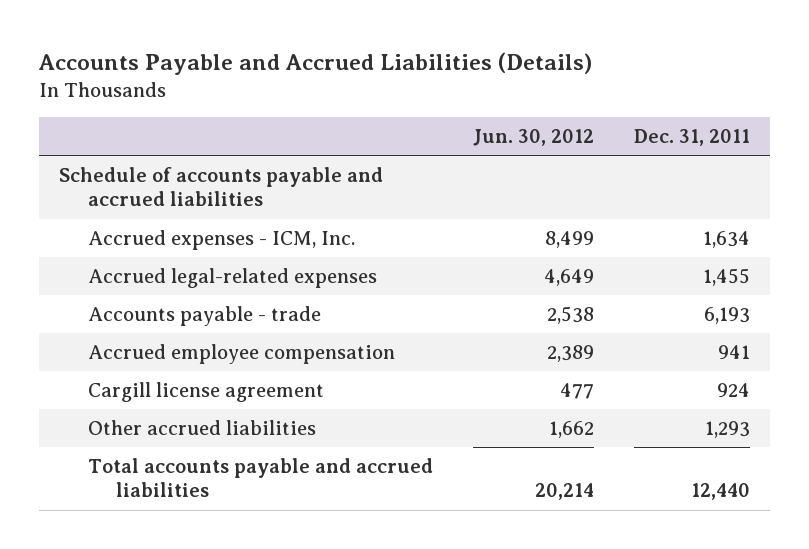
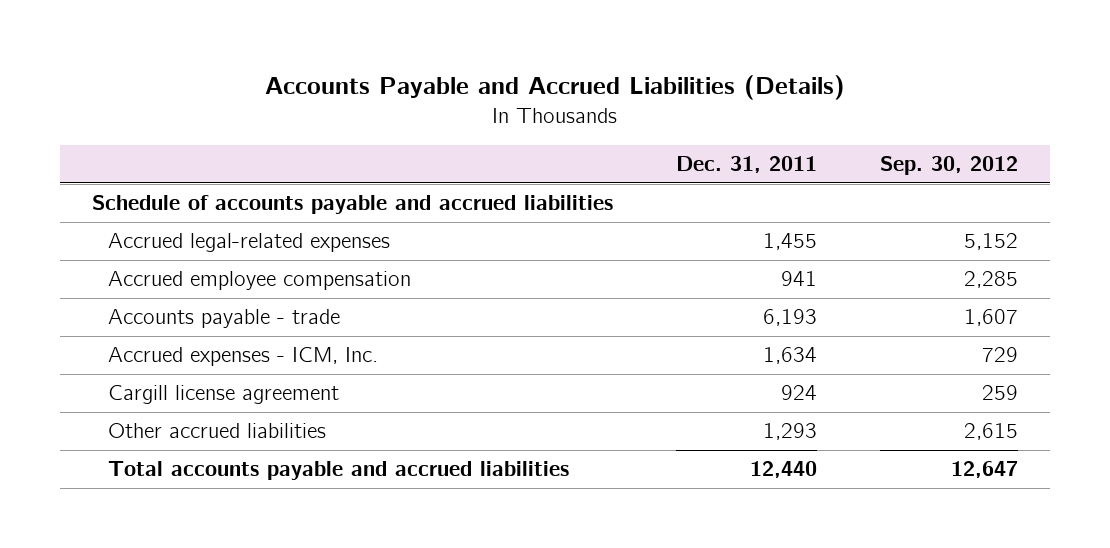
[472,129,594,147] Jun. 30, 2012 -> none
none -> [879,156,1018,176] Sep. 30, 2012
[87,306,321,327] Accounts payable - trade -> [107,309,340,329] Accounts payable - trade
[87,230,355,251] Accrued expenses - ICM, Inc. -> [107,347,378,367] Accrued expenses - ICM, Inc.

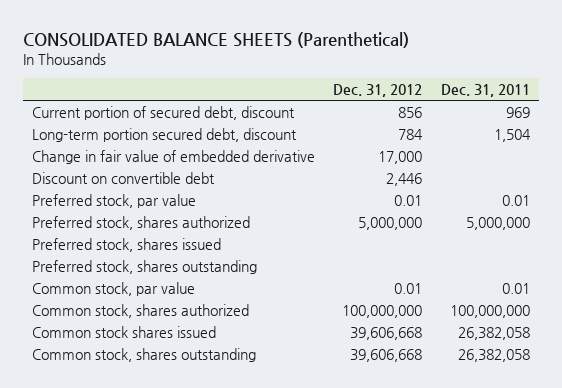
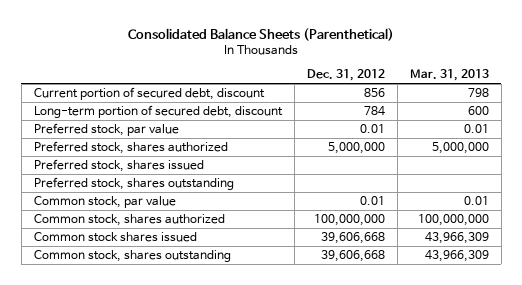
[22,31,409,48] CONSOLIDATED BALANCE SHEETS (Parenthetical) -> [128,27,395,41] Consolidated Balance Sheets (Parenthetical)
[440,84,530,98] Dec. 31, 2011 -> none
none -> [409,69,489,82] Mar. 31, 2013
[32,149,316,164] Change in fair value of embedded derivative -> none
[32,171,216,184] Discount on convertible debt -> none
[32,127,298,142] Long-term portion secured debt, discount -> [33,105,283,119] Long-term portion of secured debt, discount

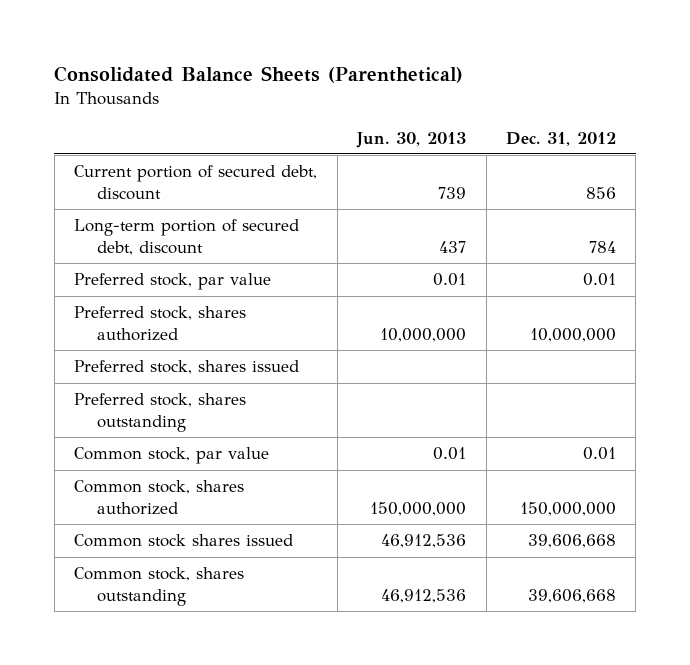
[409,69,489,82] Mar. 31, 2013 -> none
none -> [356,131,467,148] Jun. 30, 2013
[327,142,385,155] 5,000,000 -> [529,327,616,342] 10,000,000
[313,214,385,227] 100,000,000 -> [519,501,616,516] 150,000,000

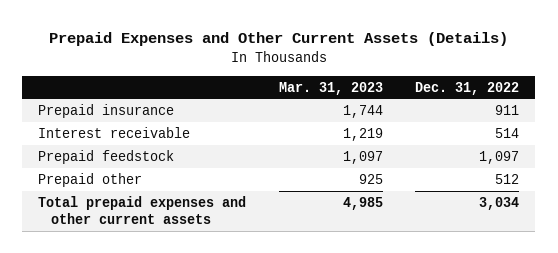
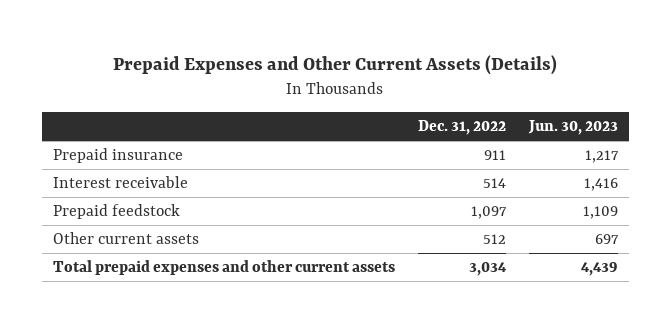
[278,81,383,95] Mar. 31, 2023 -> none
none -> [527,120,618,136] Jun. 30, 2023
[38,172,143,187] Prepaid other -> [52,232,199,245] Other current assets

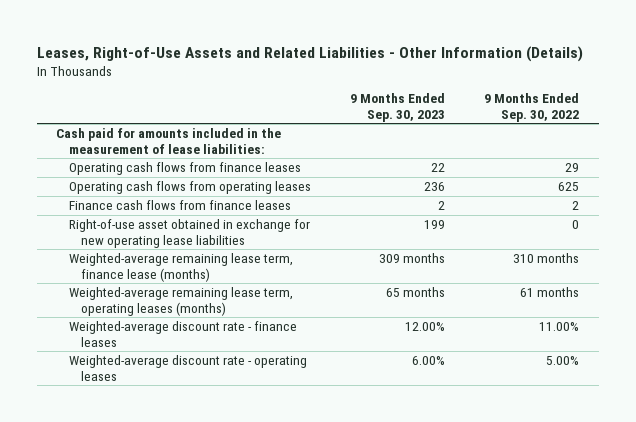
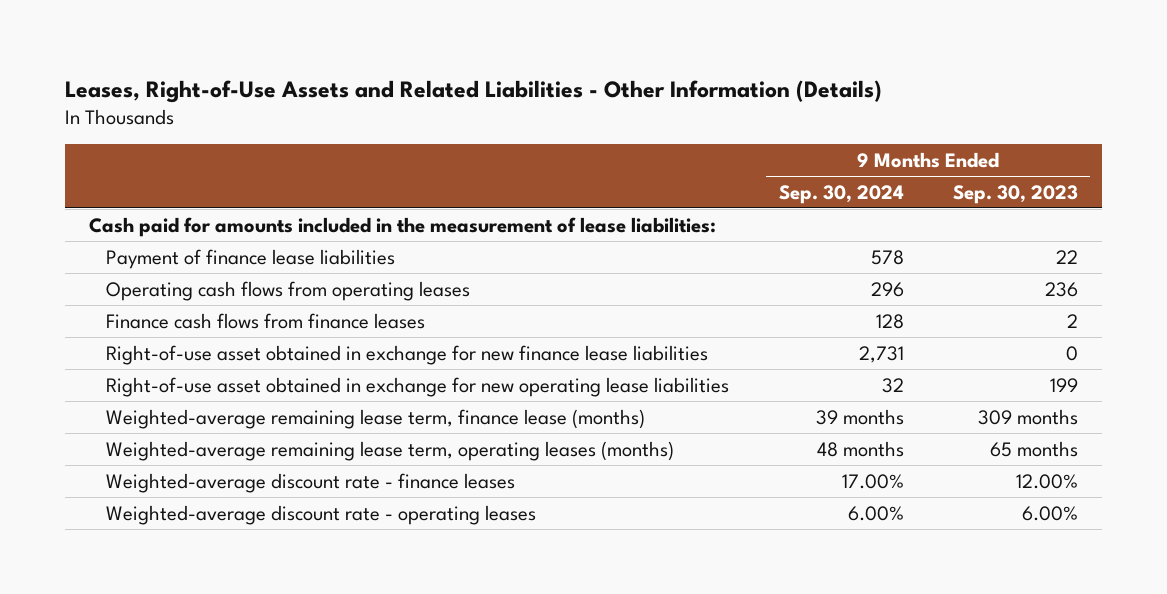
[484,93,580,122] 9 Months Ended Sep. 30, 2022 -> none
none -> [778,184,904,204] Sep. 30, 2024
[68,162,301,176] Operating cash flows from finance leases -> none
none -> [106,248,396,269] Payment of finance lease liabilities
none -> [106,344,709,365] Right-of-use asset obtained in exchange for new finance lease liabilities

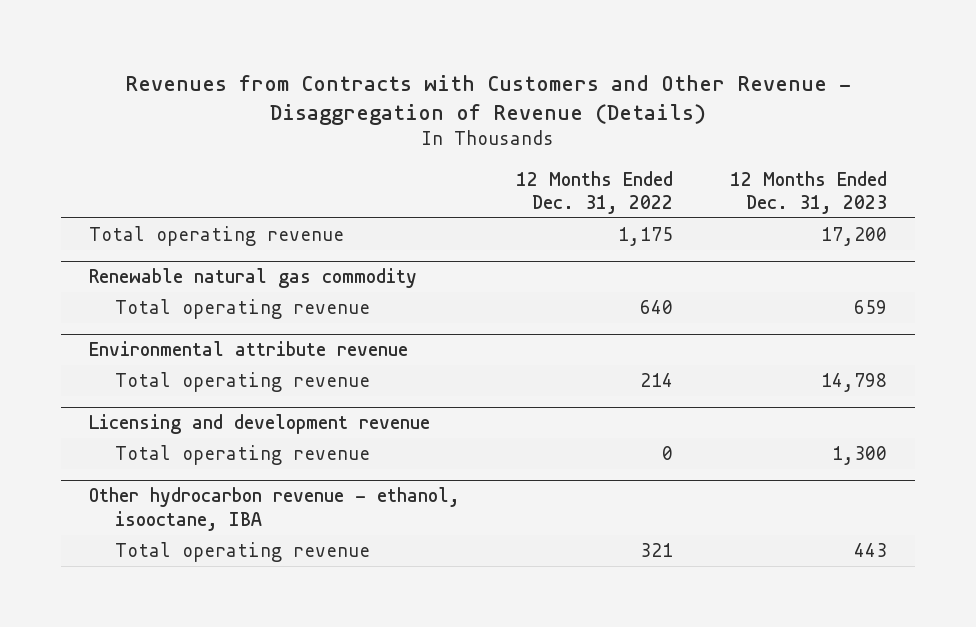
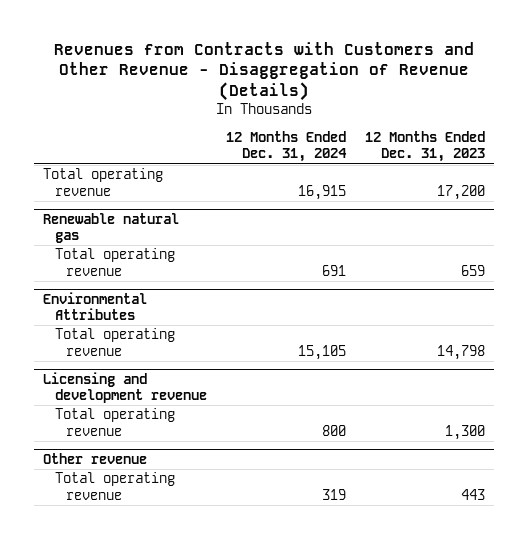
[516,170,674,214] 12 Months Ended Dec. 31, 2022 -> none
none -> [225,131,347,163] 12 Months Ended Dec. 31, 2024
[89,268,418,289] Renewable natural gas commodity -> [43,212,180,243] Renewable natural gas
[89,341,409,357] Environmental attribute revenue -> [43,291,148,320] Environmental Attributes
[89,487,461,531] Other hydrocarbon revenue - ethanol, isooctane, IBA -> none
none -> [43,452,148,464] Other revenue

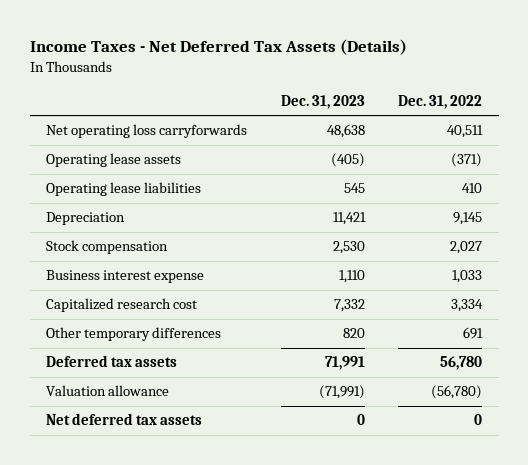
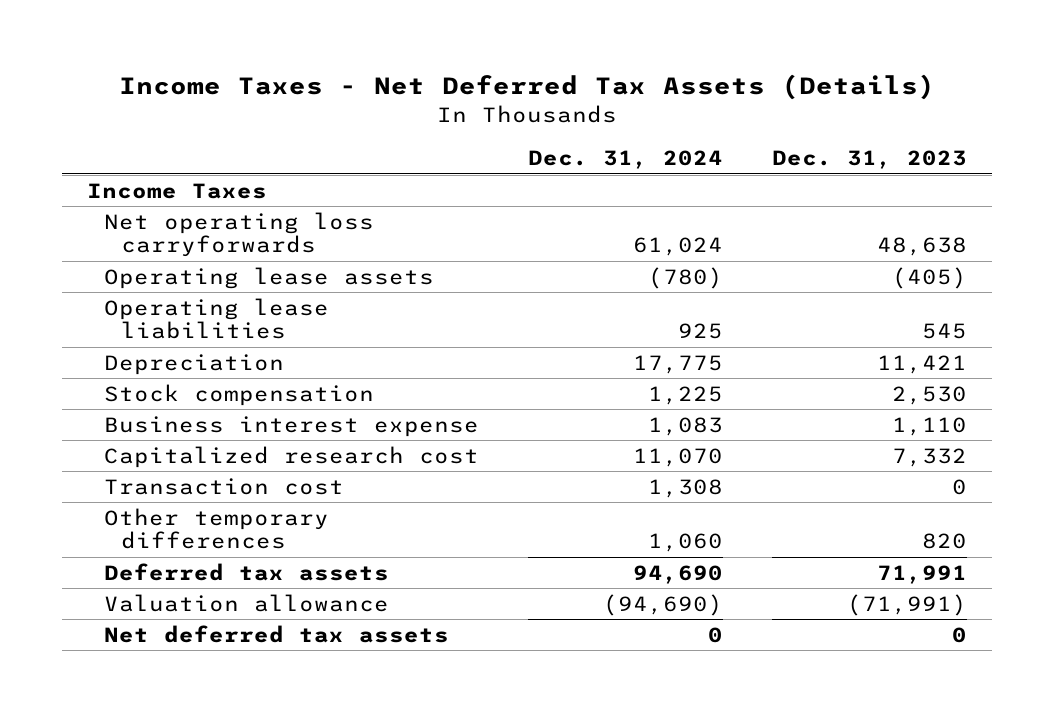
[397,94,482,109] Dec. 31, 2022 -> none
none -> [527,150,723,170] Dec. 31, 2024
none -> [86,182,267,199] Income Taxes
none -> [103,477,344,495] Transaction cost

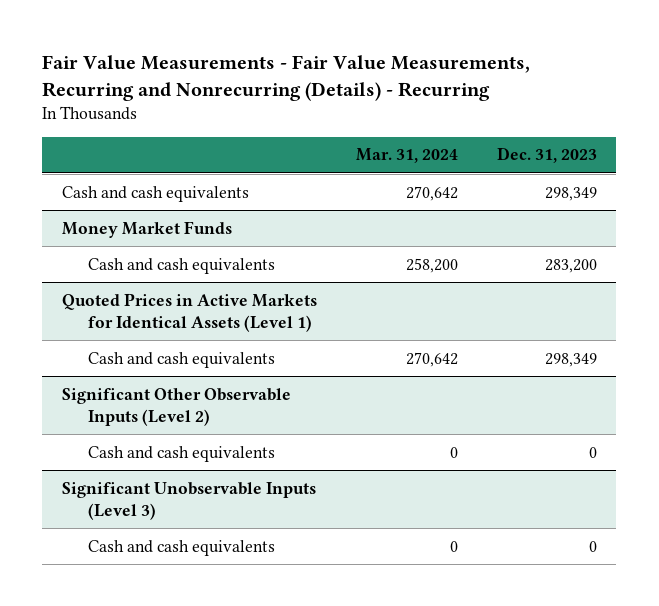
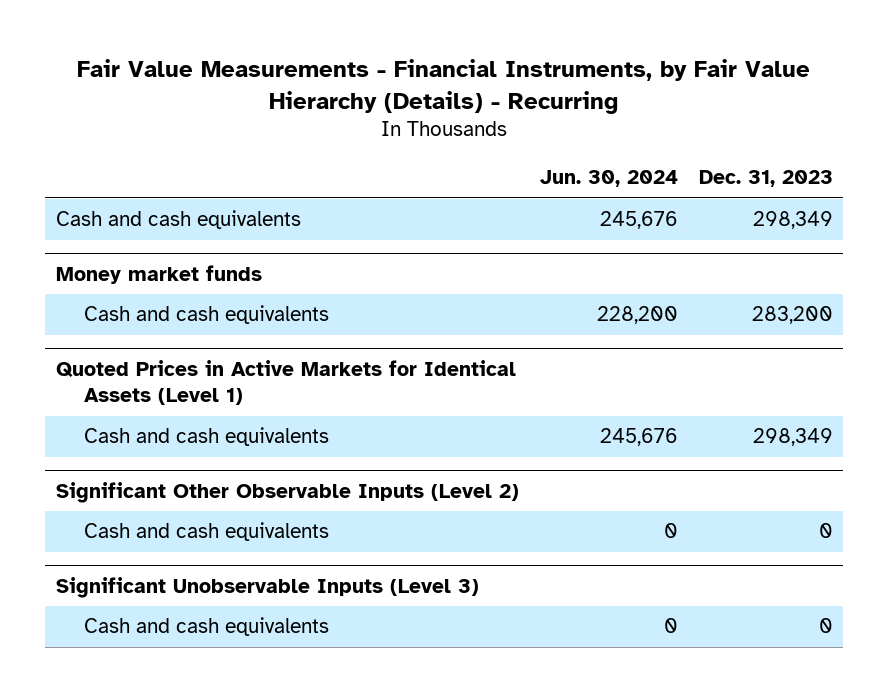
[42,55,531,101] Fair Value Measurements - Fair Value Measurements, Recurring and Nonrecurring (Details) - Recurring -> [77,59,811,114] Fair Value Measurements - Financial Instruments, by Fair Value Hierarchy (Details) - Recurring
[355,148,458,164] Mar. 31, 2024 -> none
none -> [539,170,678,188] Jun. 30, 2024
[61,220,232,238] Money Market Funds -> [55,264,262,284] Money market funds

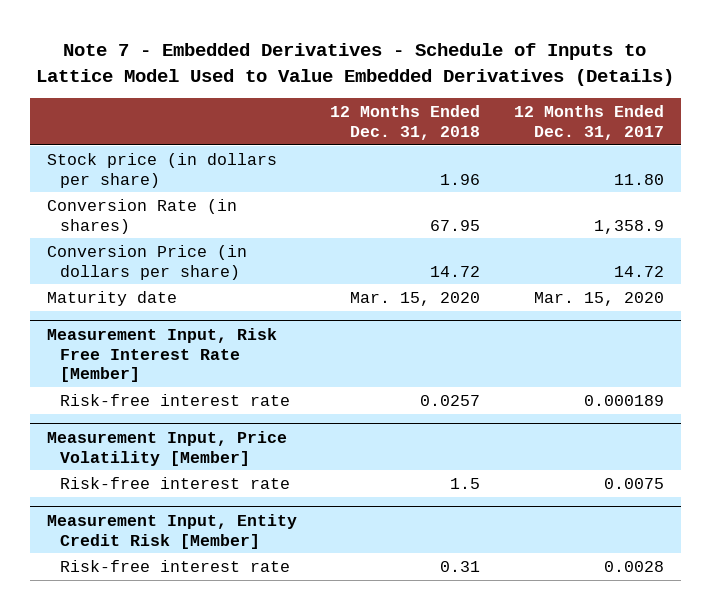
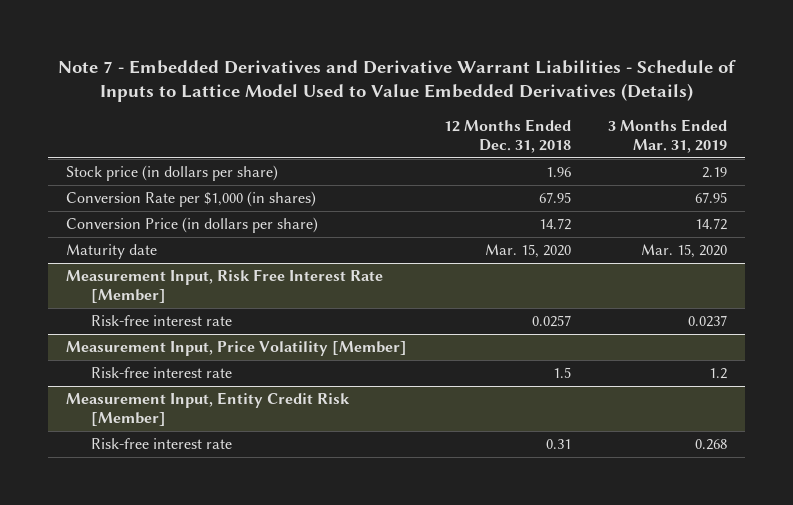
[36,42,675,86] Note 7 - Embedded Derivatives - Schedule of Inputs to Lattice Model Used to Value Embedded Derivatives (Details) -> [57,59,736,103] Note 7 - Embedded Derivatives and Derivative Warrant Liabilities - Schedule of Inputs to Lattice Model Used to Value Embedded Derivatives (Details)
[513,105,664,140] 12 Months Ended Dec. 31, 2017 -> none
none -> [608,119,728,154] 3 Months Ended Mar. 31, 2019
[46,198,237,234] Conversion Rate (in shares) -> [66,191,317,208] Conversion Rate per $1,000 (in shares)

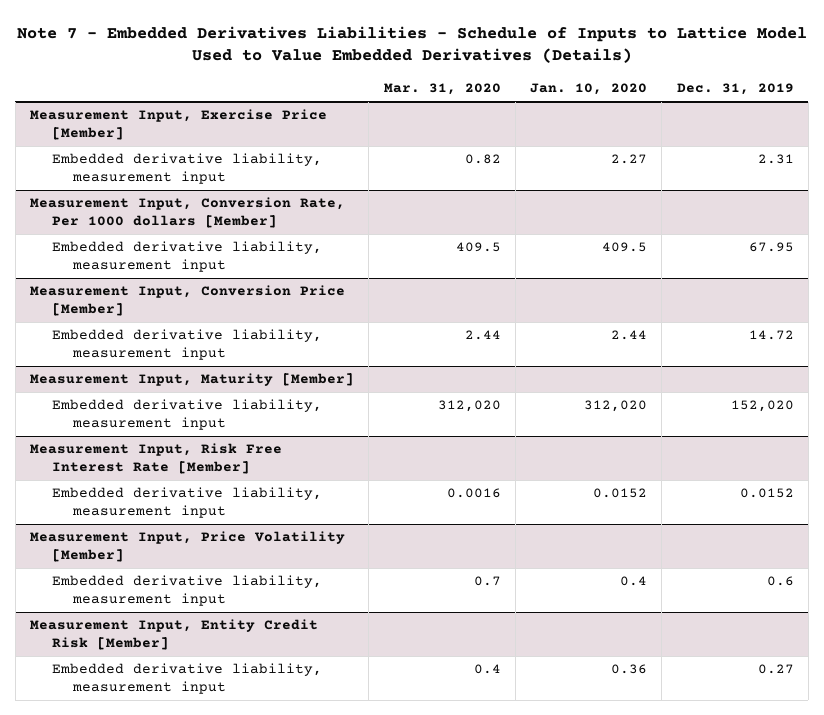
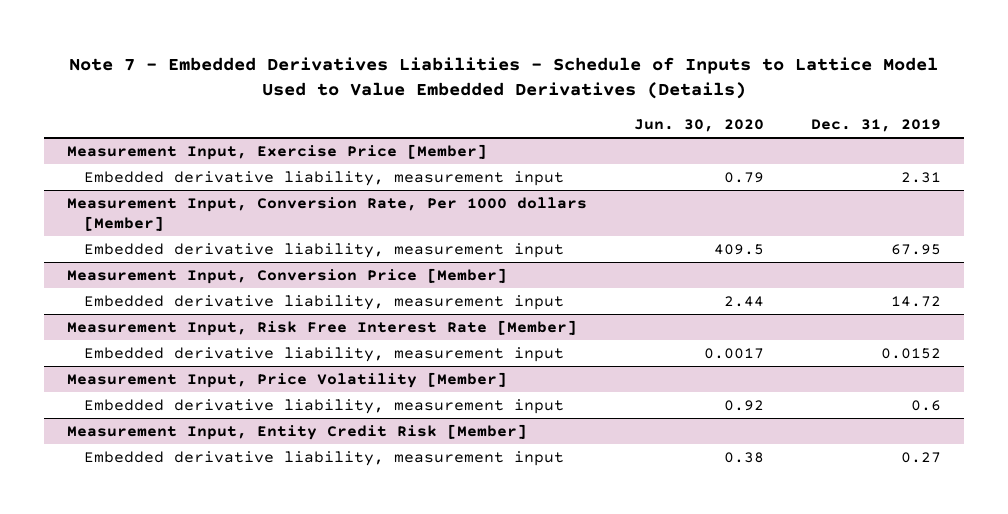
[383,83,501,96] Mar. 31, 2020 -> none
[530,83,648,96] Jan. 10, 2020 -> none
none -> [633,119,764,133] Jun. 30, 2020
[29,373,354,387] Measurement Input, Maturity [Member] -> none
[51,399,322,431] Embedded derivative liability, measurement input -> none

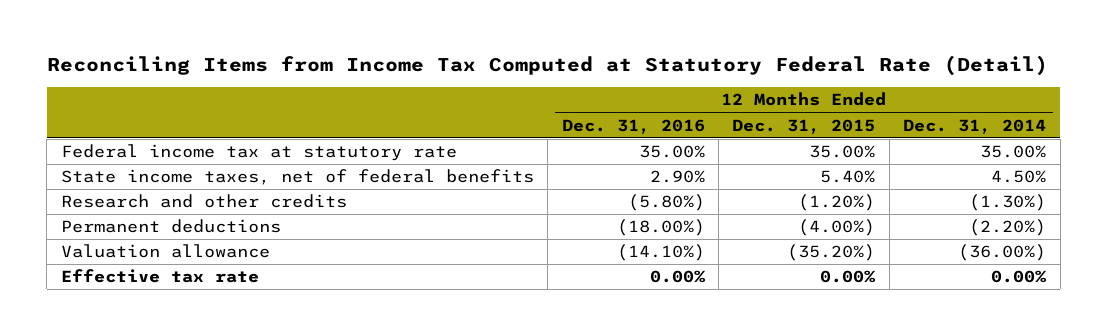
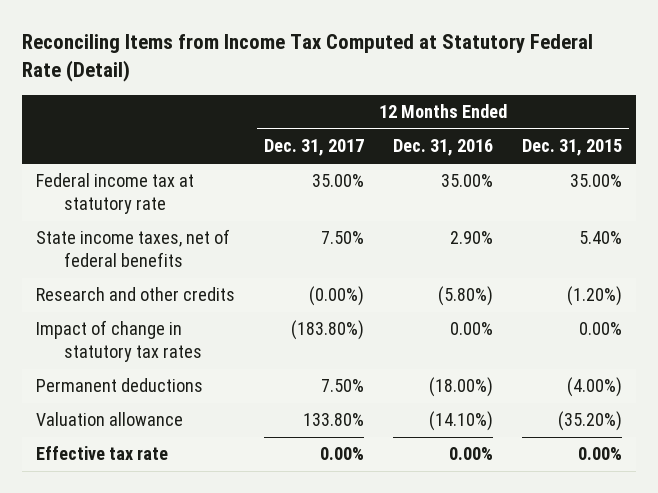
[903,118,1047,134] Dec. 31, 2014 -> none
none -> [263,139,364,157] Dec. 31, 2017
none -> [36,320,202,363] Impact of change in statutory tax rates

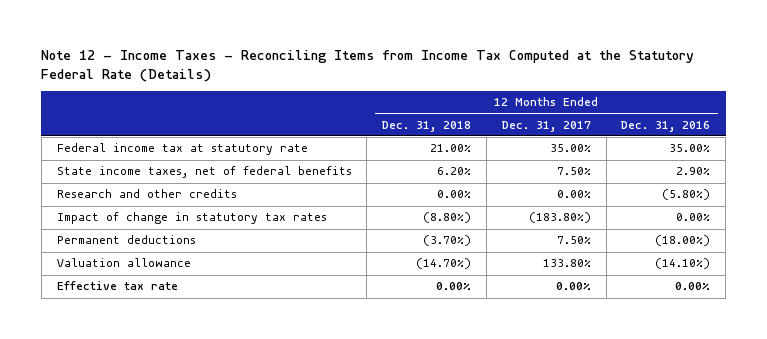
[21,34,593,82] Reconciling Items from Income Tax Computed at Statutory Federal Rate (Detail) -> [41,50,695,82] Note 12 - Income Taxes - Reconciling Items from Income Tax Computed at the Statutory Federal Rate (Details)
[521,139,622,157] Dec. 31, 2015 -> none
none -> [382,120,472,132] Dec. 31, 2018
[308,286,364,307] (0.00%) -> [556,190,591,199] 0.00%

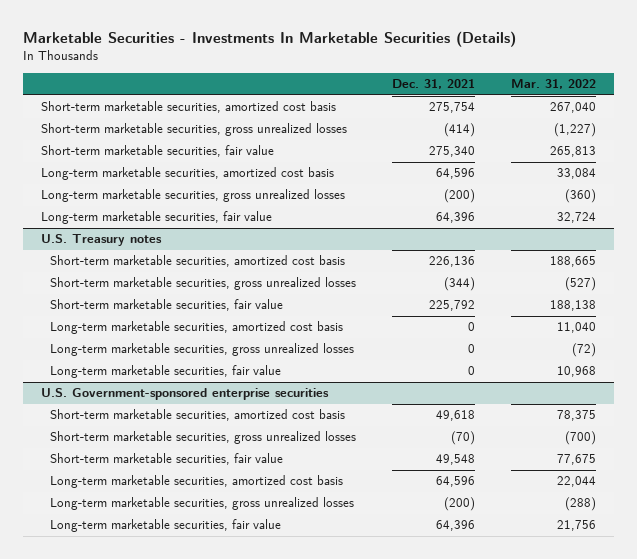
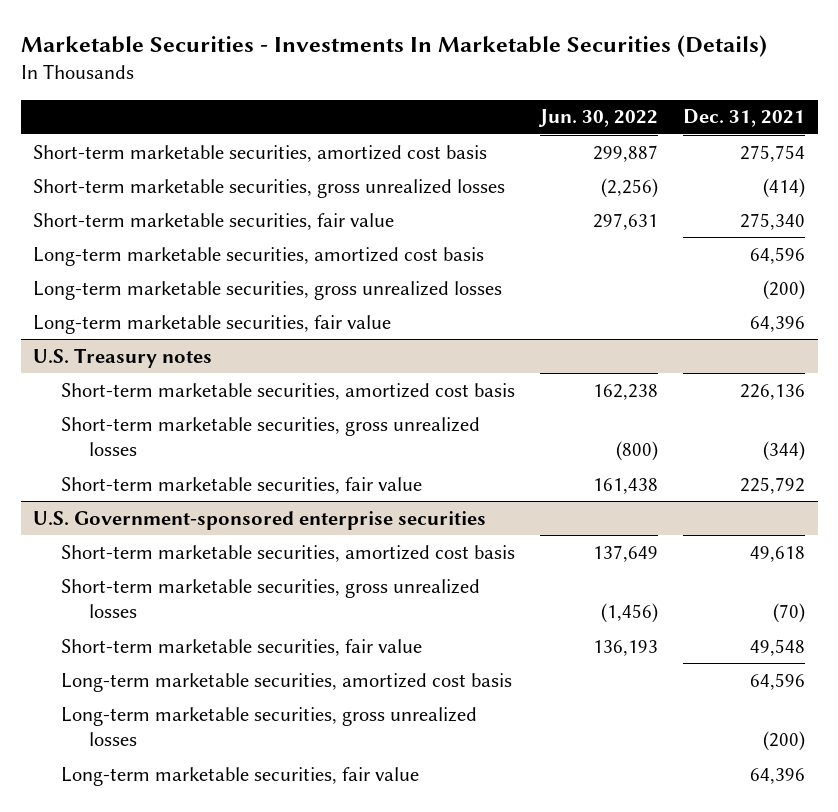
[511,79,597,90] Mar. 31, 2022 -> none
none -> [538,109,659,128] Jun. 30, 2022
[50,321,344,335] Long-term marketable securities, amortized cost basis -> none
[50,343,355,357] Long-term marketable securities, gross unrealized losses -> none
[50,365,282,379] Long-term marketable securities, fair value -> none

